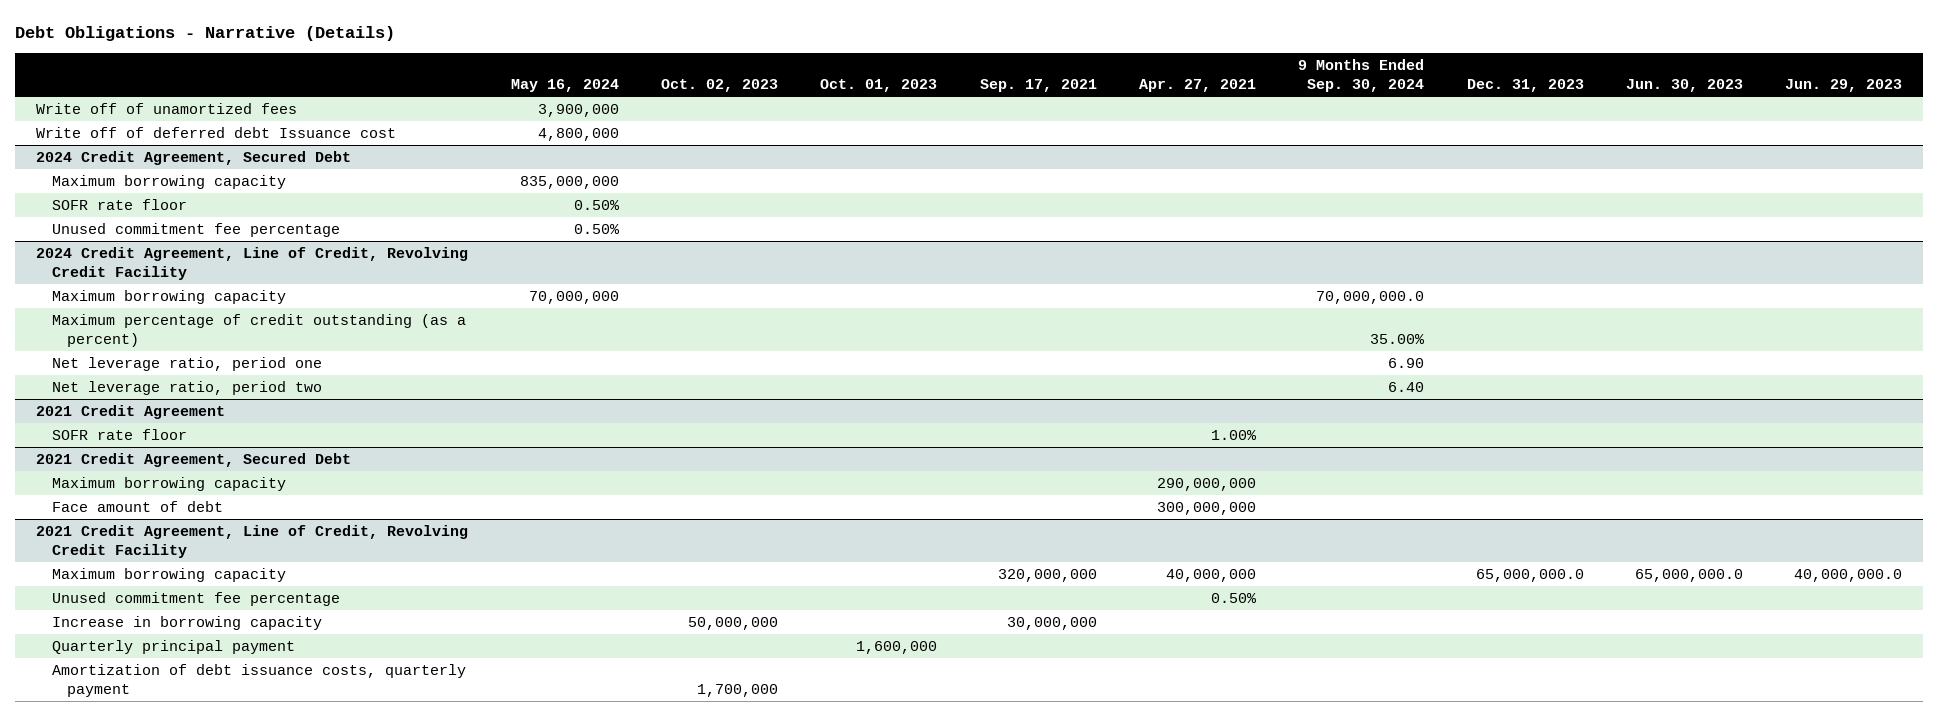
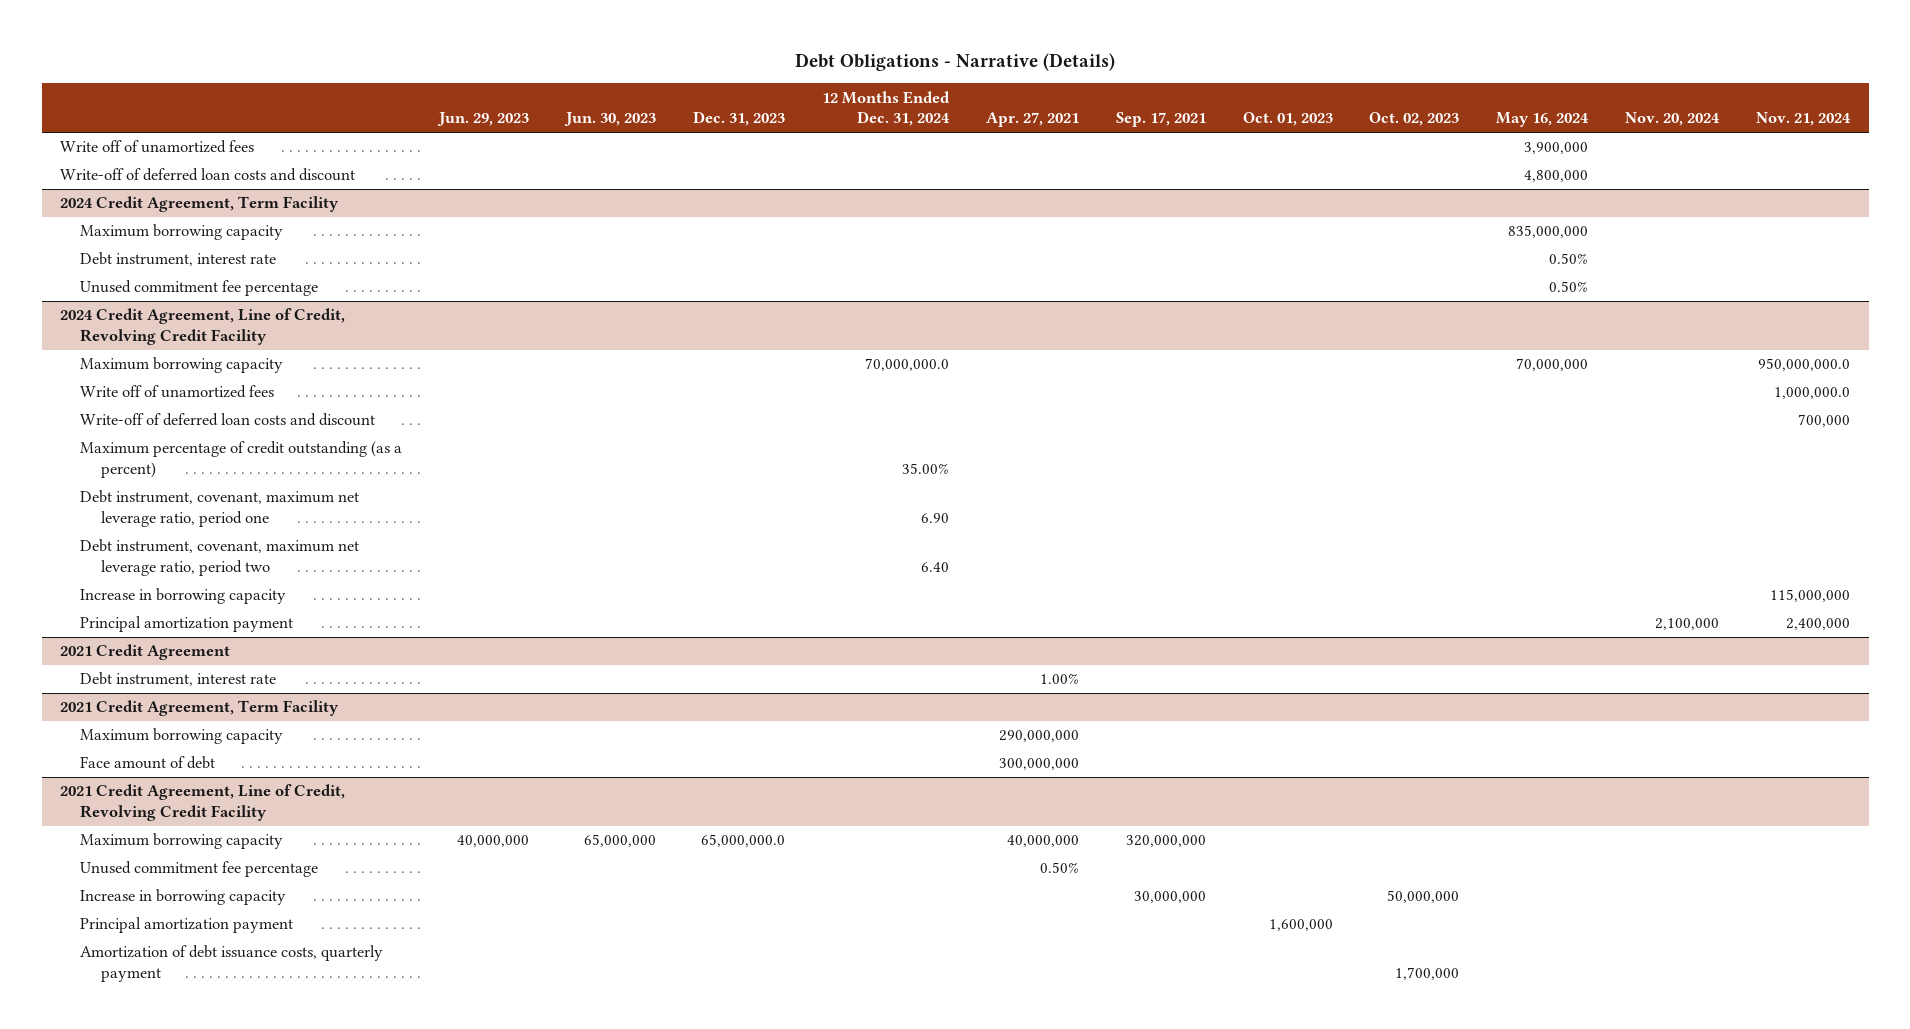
[1298,58,1425,93] 9 Months Ended Sep. 30, 2024 -> none
none -> [821,90,950,127] 12 Months Ended Dec. 31, 2024
none -> [1625,112,1721,127] Nov. 20, 2024
none -> [1756,112,1852,127] Nov. 21, 2024
[36,126,397,138] Write off of deferred debt Issuance cost -> [60,168,356,182] Write-off of deferred loan costs and discount
[36,150,352,165] 2024 Credit Agreement, Secured Debt -> [60,196,340,213] 2024 Credit Agreement, Term Facility
[51,198,187,210] SOFR rate floor -> [80,252,277,267] Debt instrument, interest rate
none -> [80,385,275,399] Write off of unamortized fees
none -> [80,413,376,427] Write-off of deferred loan costs and discount
[51,356,322,371] Net leverage ratio, period one -> [80,490,360,528] Debt instrument, covenant, maximum net leverage ratio, period one
[51,380,322,395] Net leverage ratio, period two -> [80,539,360,577] Debt instrument, covenant, maximum net leverage ratio, period two
none -> [80,588,287,605] Increase in borrowing capacity
none -> [80,616,294,633] Principal amortization payment
[51,428,187,440] SOFR rate floor -> [80,672,277,687] Debt instrument, interest rate
[36,452,352,467] 2021 Credit Agreement, Secured Debt -> [60,700,340,717] 2021 Credit Agreement, Term Facility
[1634,568,1743,582] 65,000,000.0 -> [584,834,657,848] 65,000,000
[1794,568,1903,582] 40,000,000.0 -> [457,835,530,848] 40,000,000
[51,639,295,654] Quarterly principal payment -> [80,917,294,934] Principal amortization payment

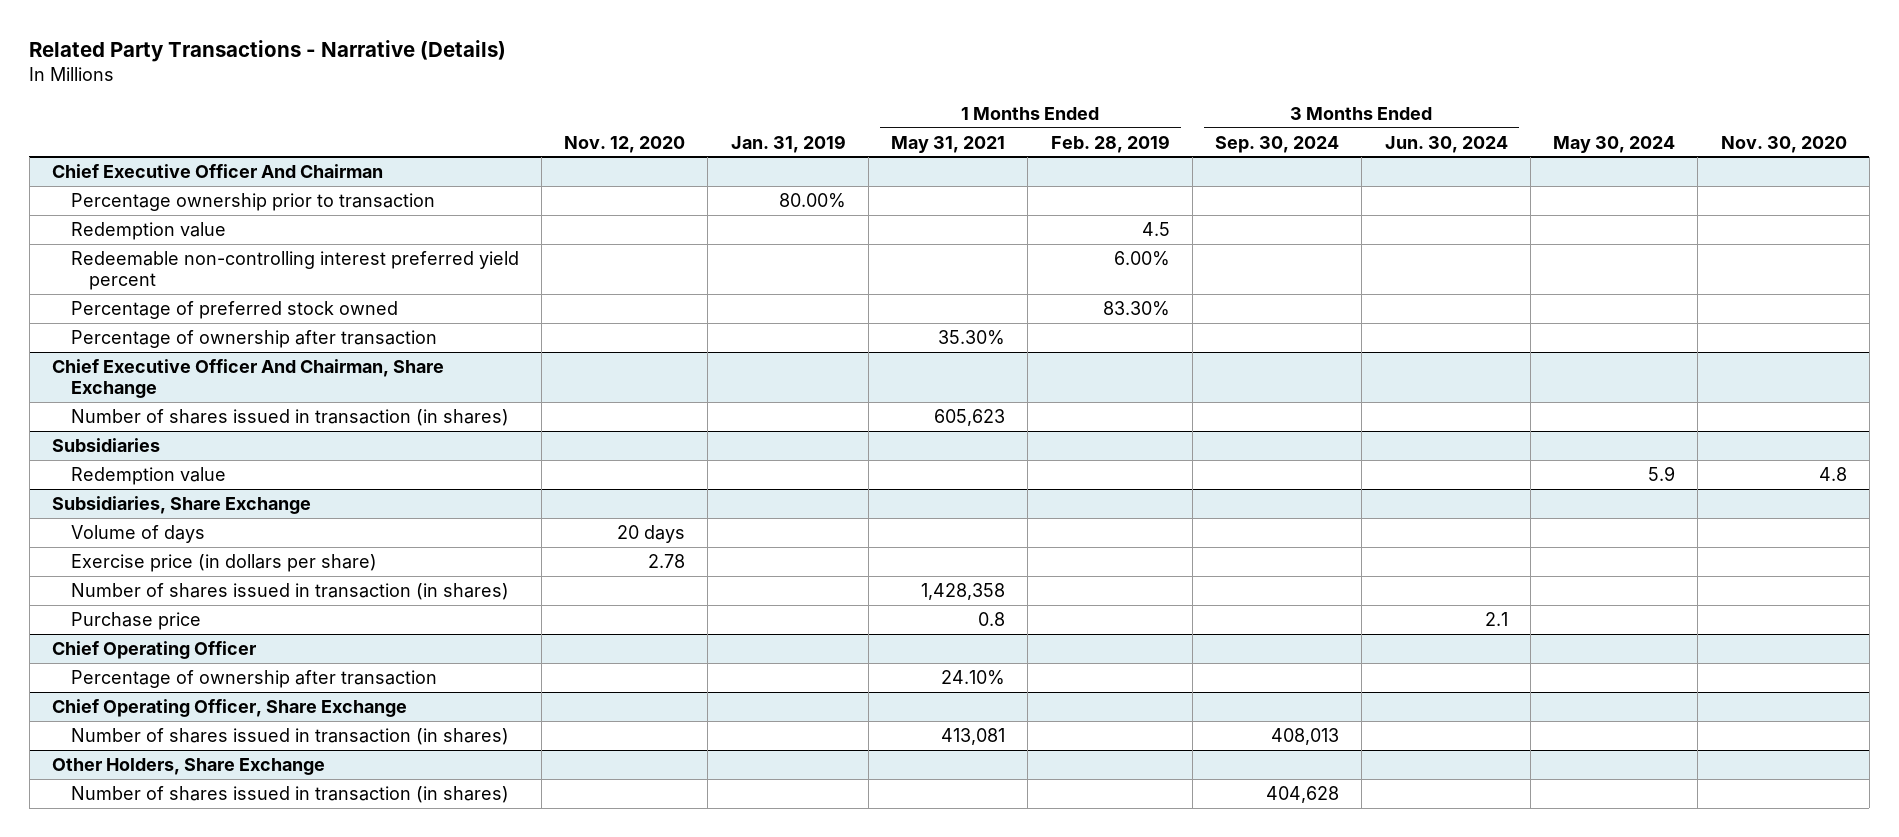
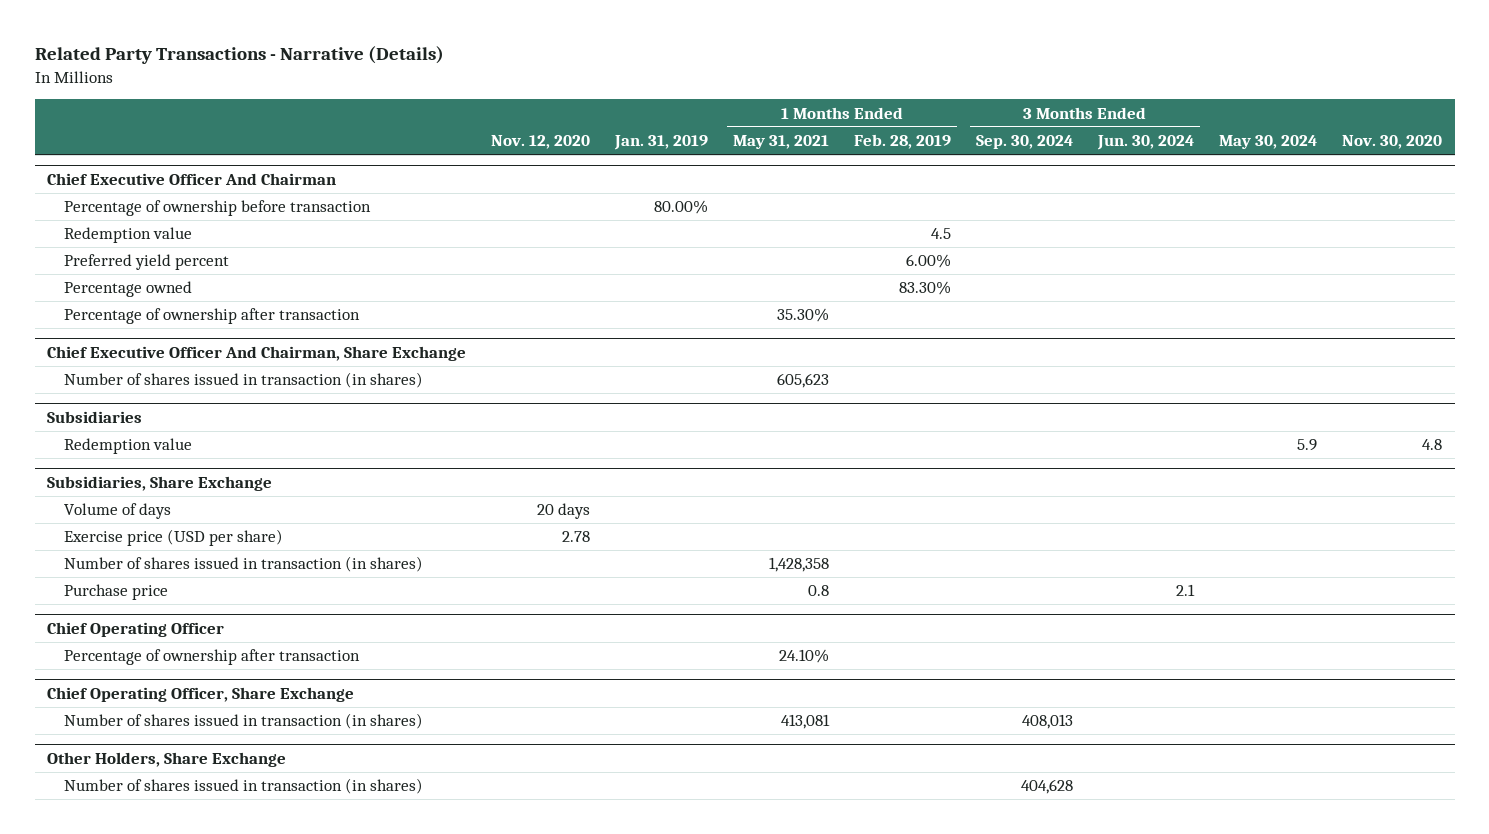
[70,192,435,211] Percentage ownership prior to transaction -> [63,200,371,217] Percentage of ownership before transaction
[70,250,519,291] Redeemable non-controlling interest preferred yield percent -> [63,254,229,271] Preferred yield percent
[70,300,398,319] Percentage of preferred stock owned -> [63,281,192,298] Percentage owned
[70,553,377,572] Exercise price (in dollars per share) -> [63,529,283,547] Exercise price (USD per share)

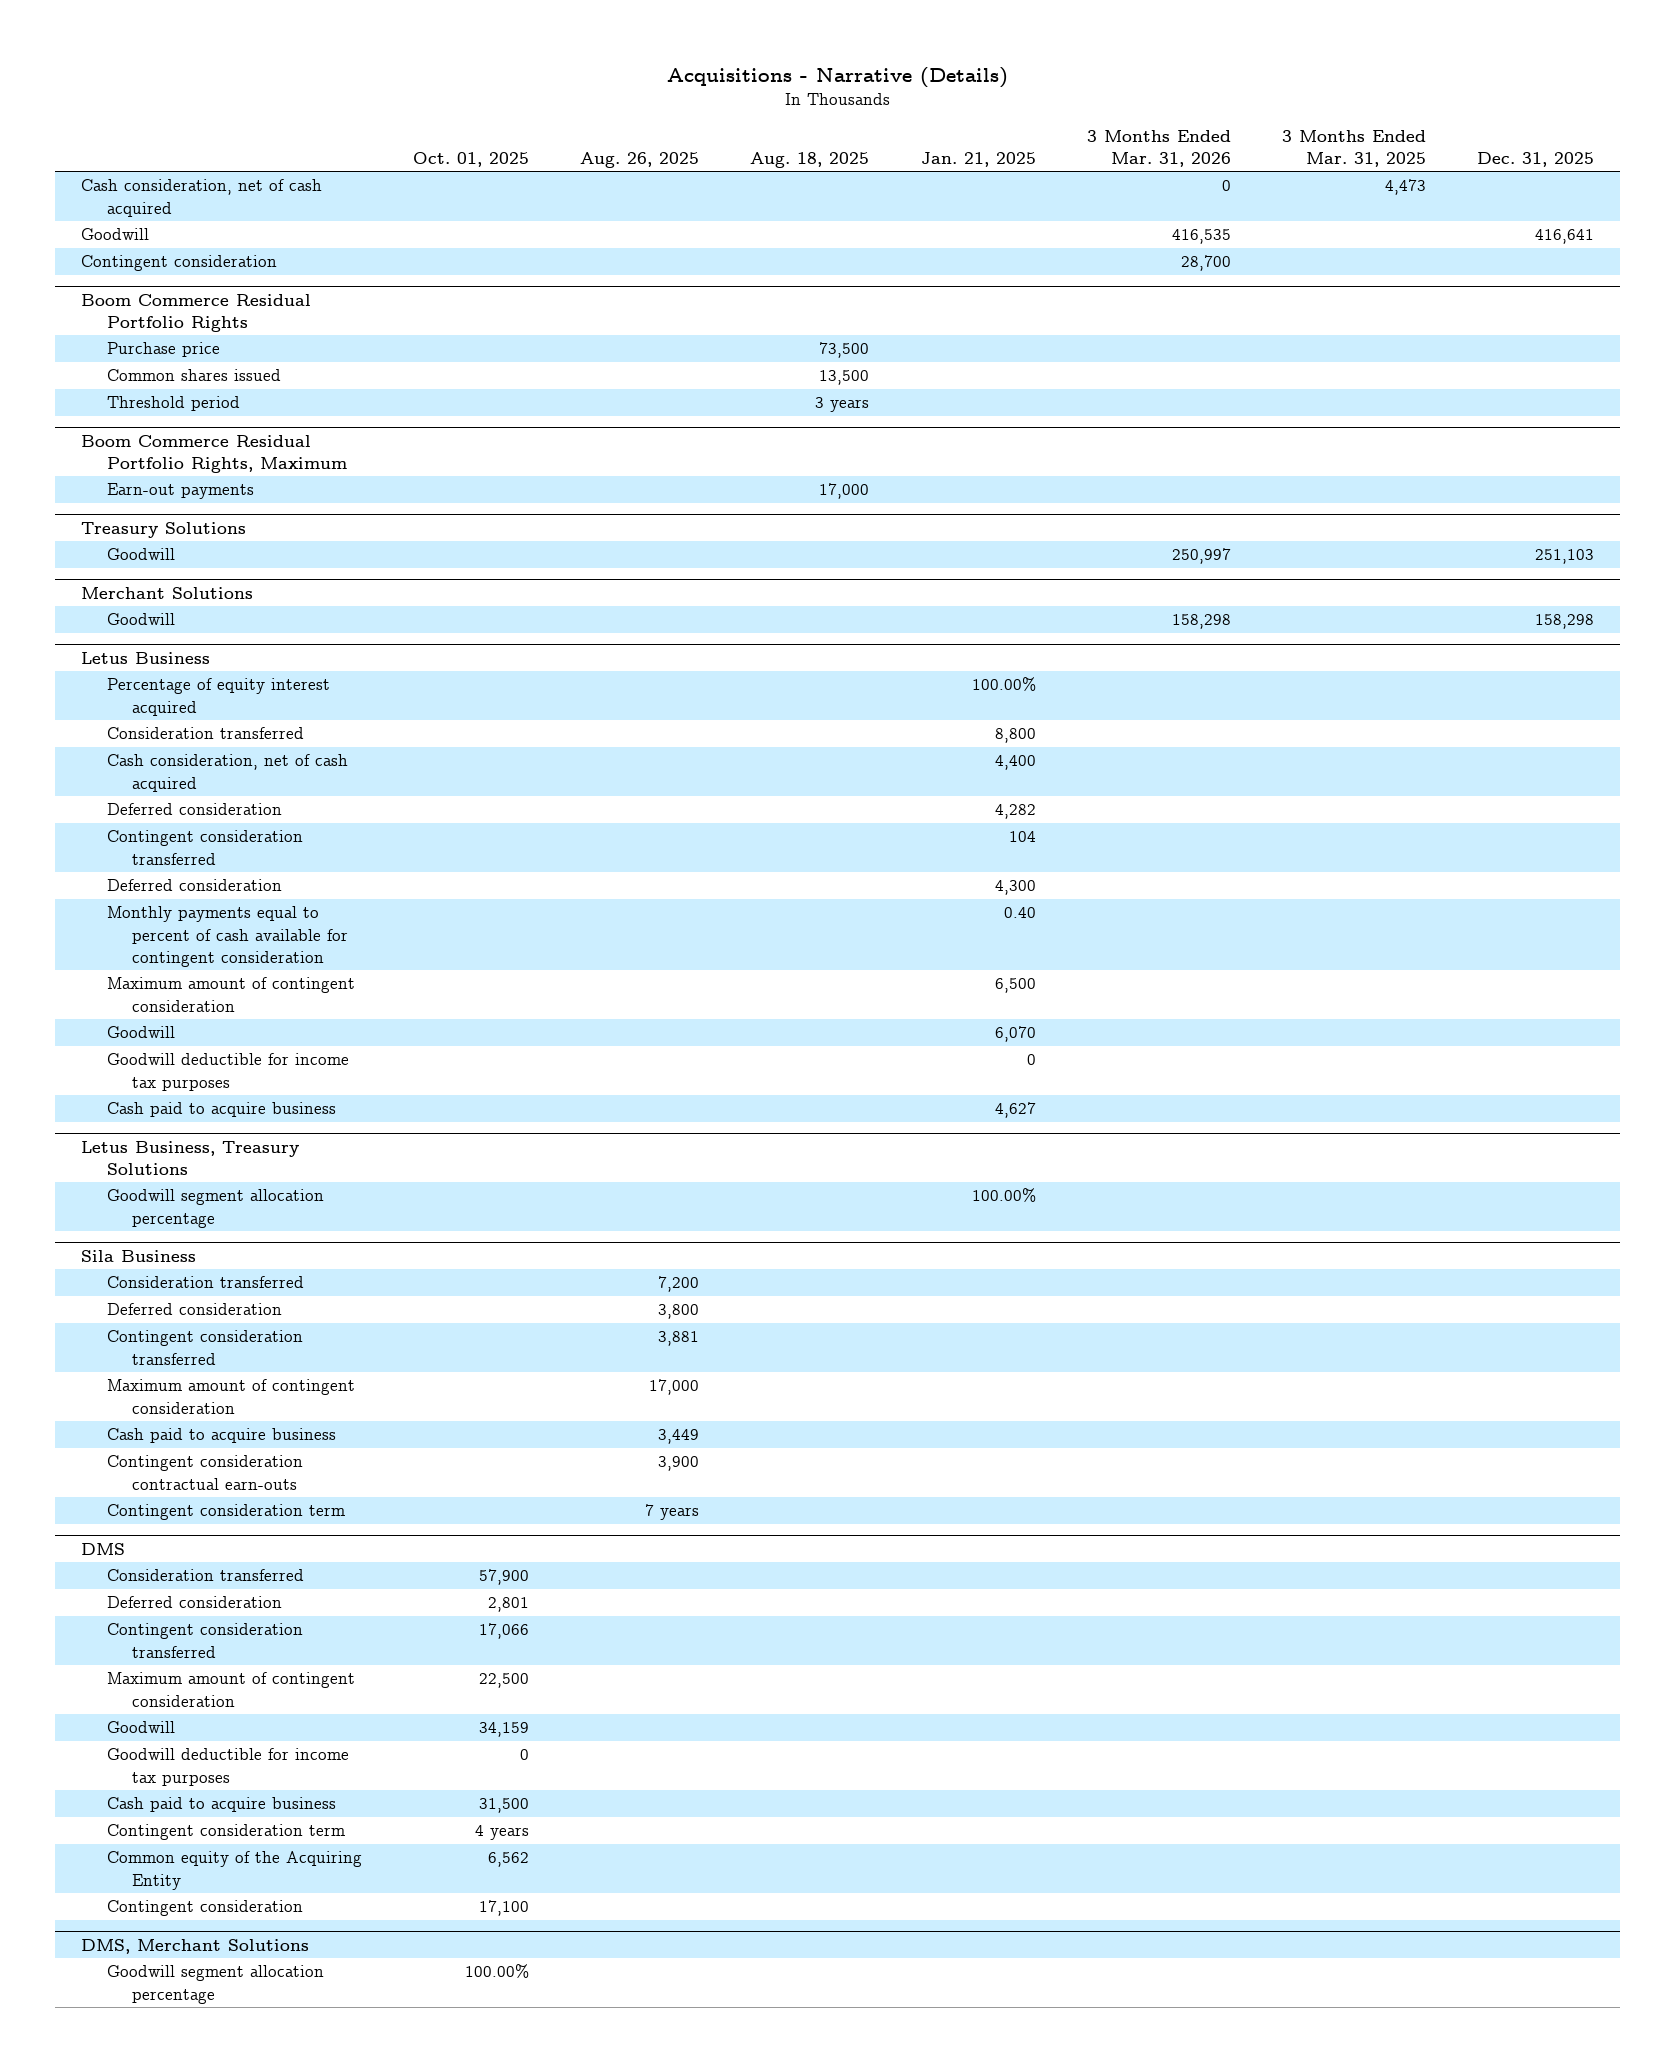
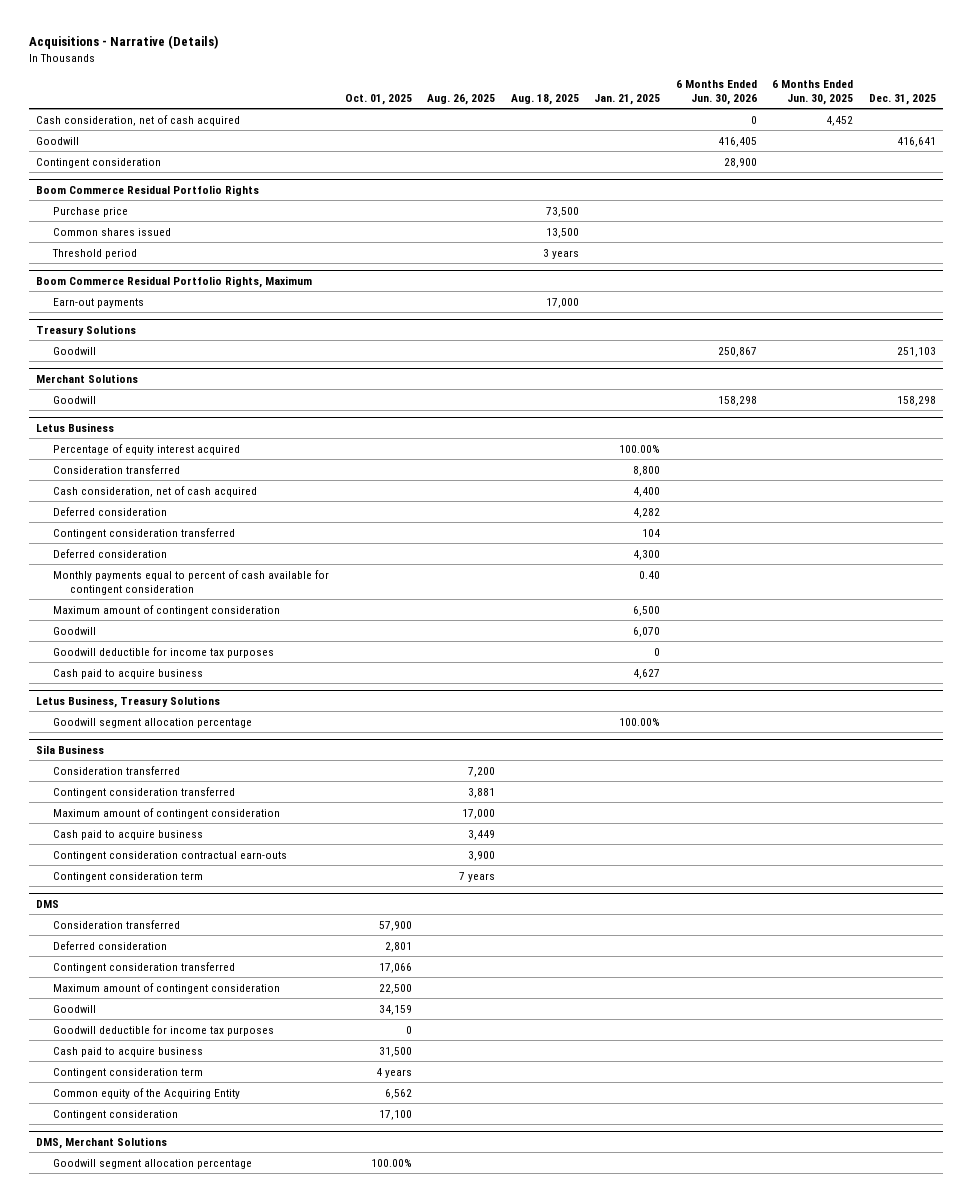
[1086,129,1231,167] 3 Months Ended Mar. 31, 2026 -> none
[1282,129,1427,167] 3 Months Ended Mar. 31, 2025 -> none
none -> [675,79,757,105] 6 Months Ended Jun. 30, 2026
none -> [772,79,854,105] 6 Months Ended Jun. 30, 2025
[106,1303,282,1316] Deferred consideration -> none

